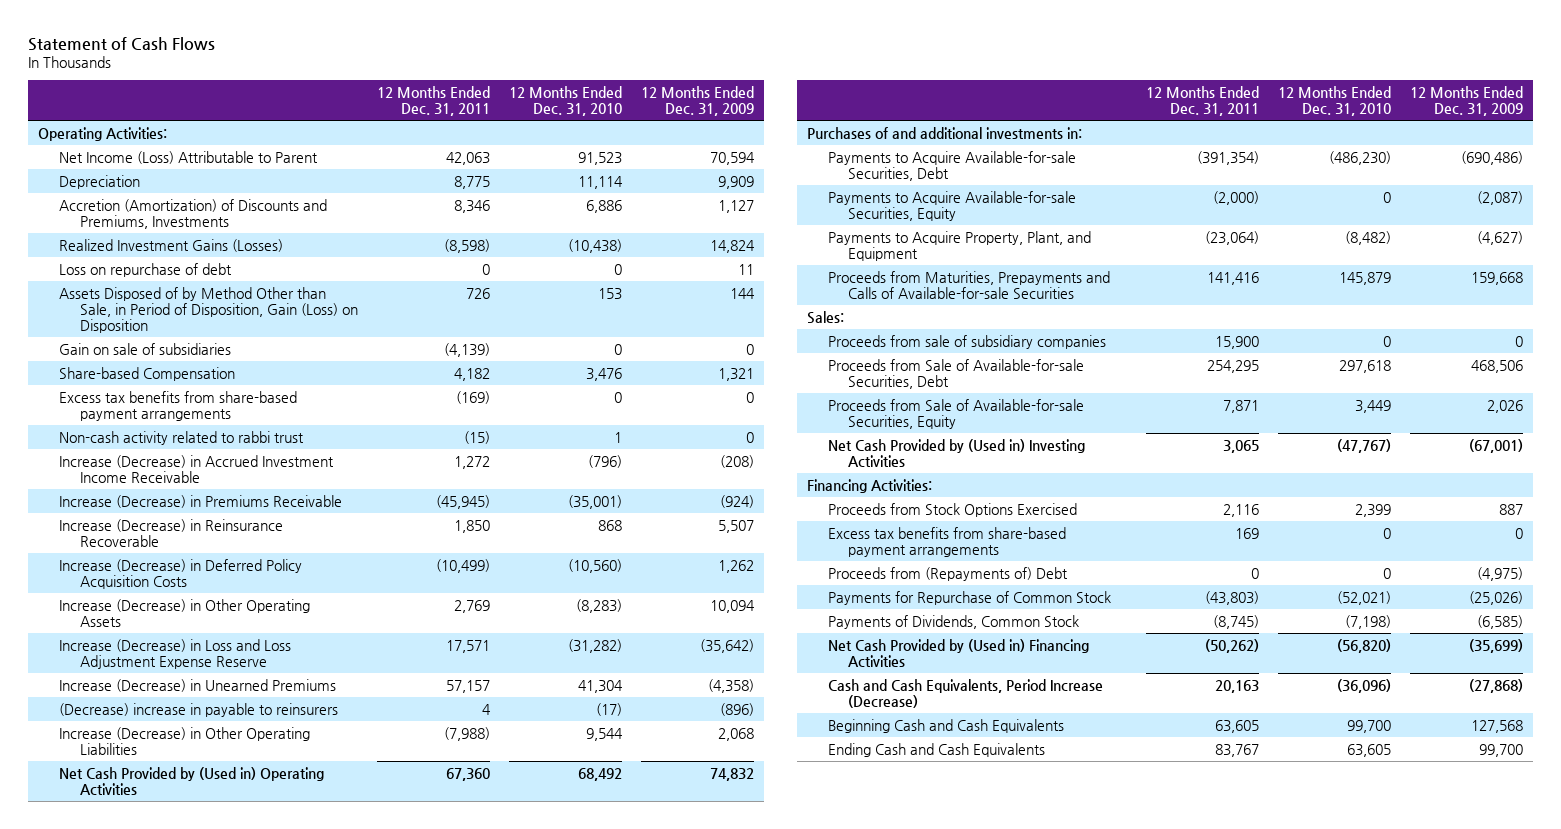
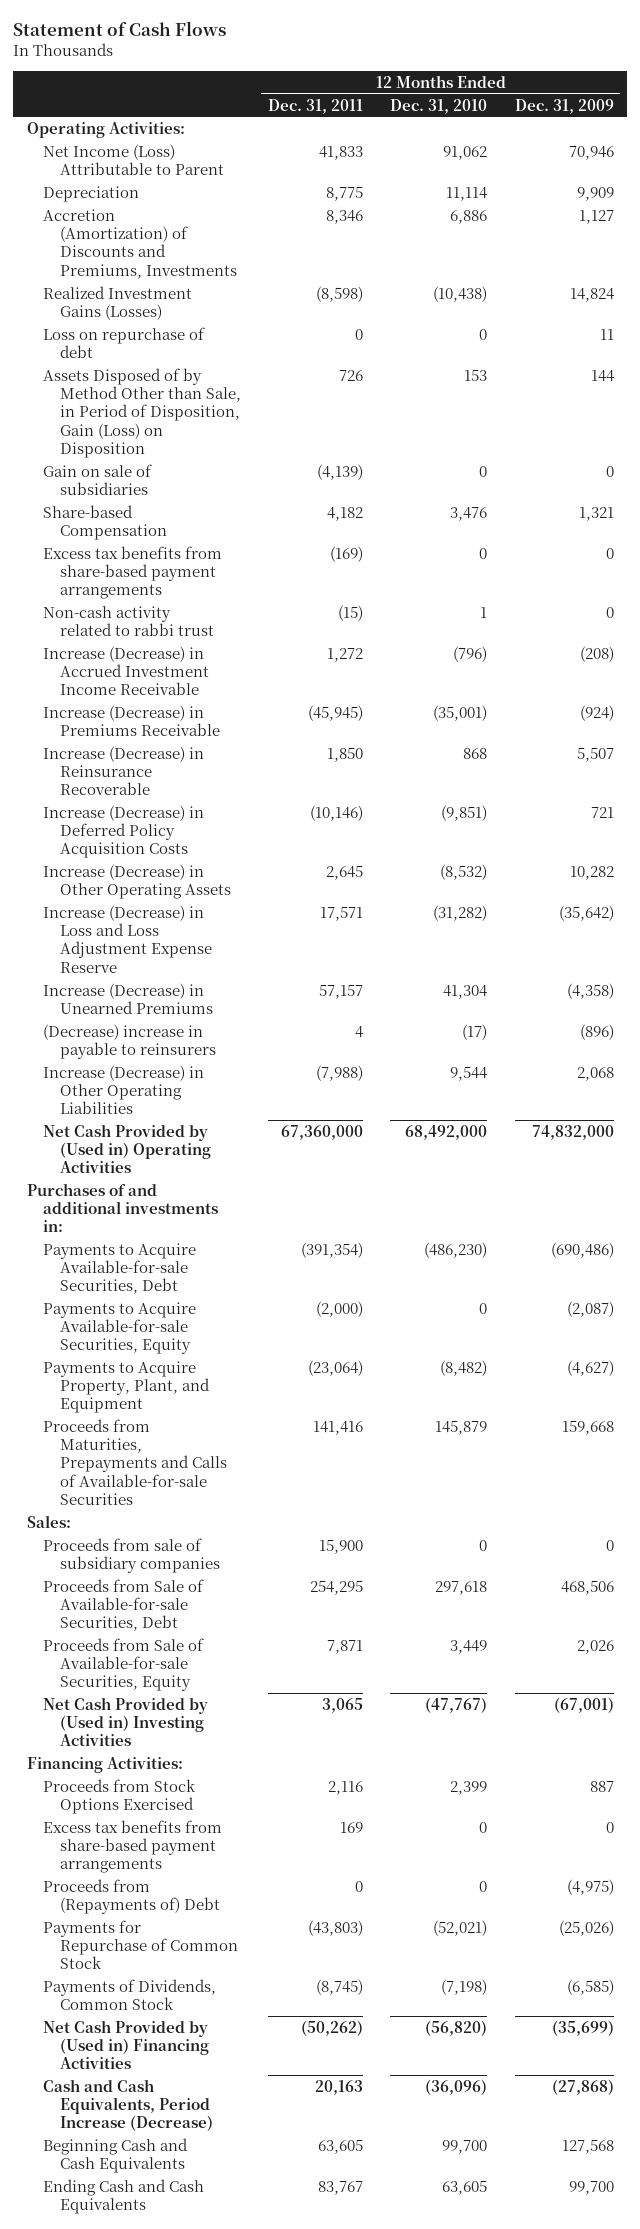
[445,151,490,165] 42,063 -> [319,145,364,160] 41,833
[578,151,623,165] 91,523 -> [443,145,488,160] 91,062
[710,151,756,165] 70,594 -> [568,145,614,160] 70,946
[435,558,490,573] (10,499) -> [310,804,364,821] (10,146)
[568,558,623,573] (10,560) -> [441,804,488,821] (9,851)
[718,559,755,573] 1,262 -> [590,806,614,818] 721
[453,599,490,613] 2,769 -> [326,864,364,880] 2,645
[576,598,623,613] (8,283) -> [440,863,488,880] (8,532)
[710,599,756,613] 10,094 -> [569,865,614,880] 10,282
[445,767,490,781] 67,360 -> [281,1124,364,1140] 67,360,000
[578,767,623,781] 68,492 -> [405,1124,488,1140] 68,492,000
[710,767,755,781] 74,832 -> [531,1124,614,1140] 74,832,000

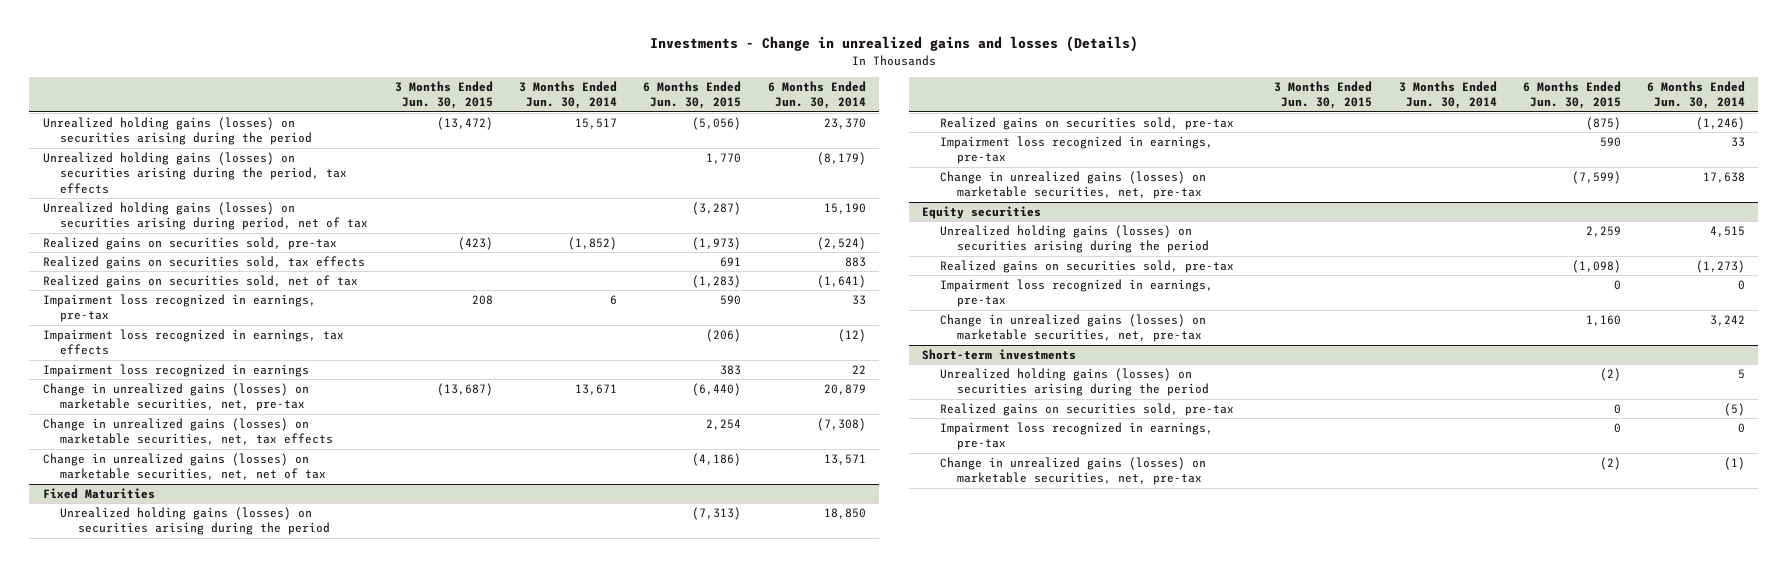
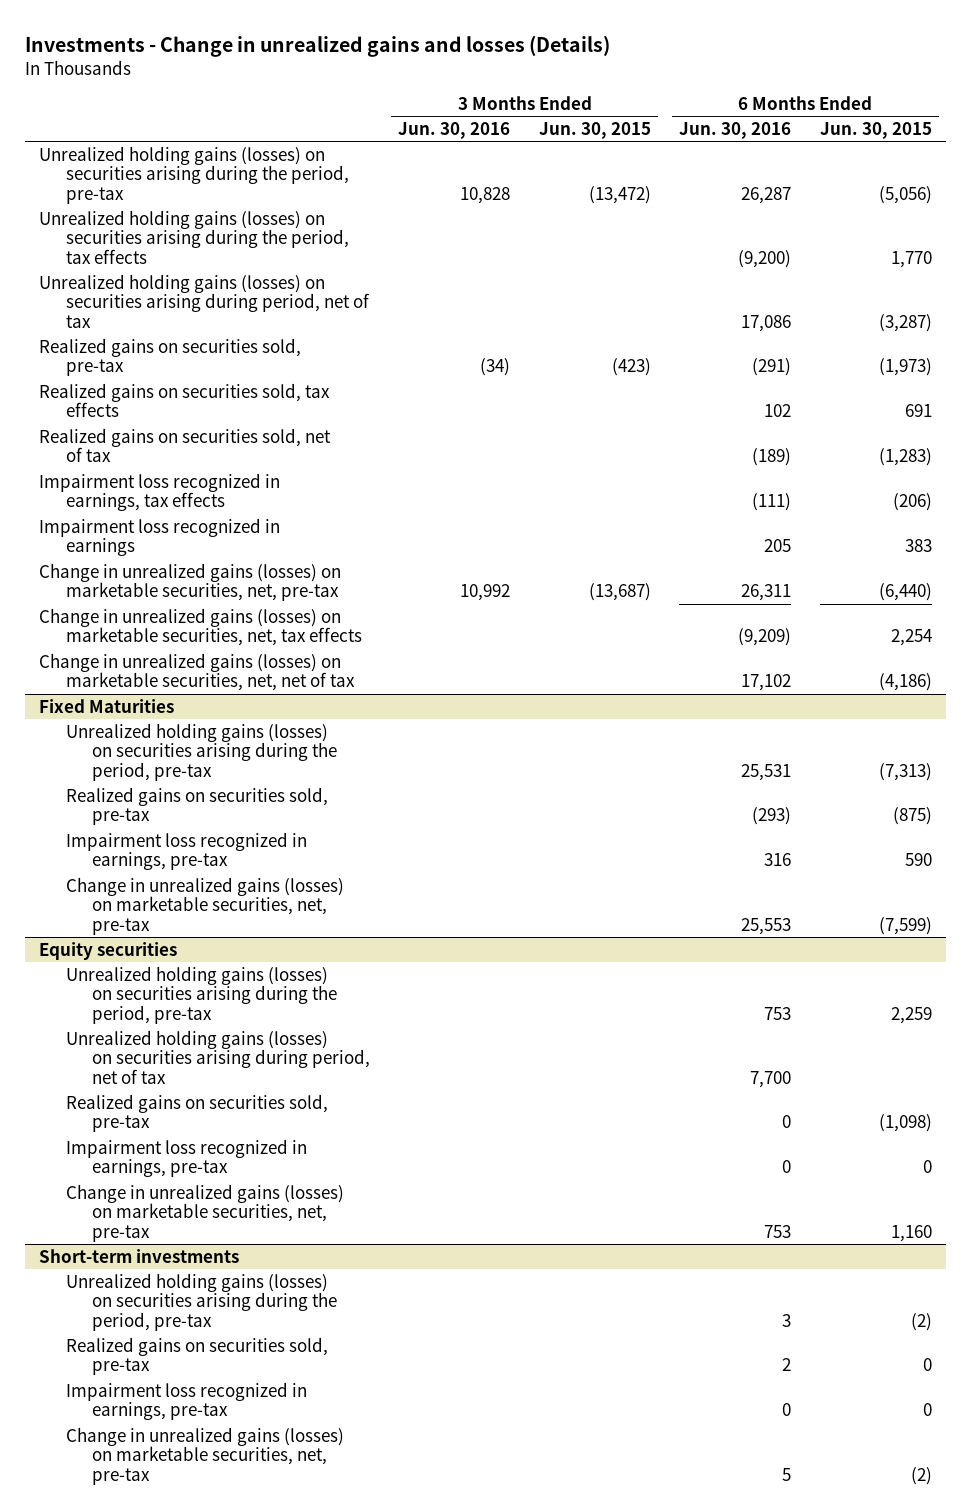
[518,80,617,110] 3 Months Ended Jun. 30, 2014 -> none
[767,80,866,110] 6 Months Ended Jun. 30, 2014 -> none
none -> [398,122,511,140] Jun. 30, 2016
none -> [679,122,792,140] Jun. 30, 2016
[42,116,313,146] Unrealized holding gains (losses) on securities arising during the period -> [39,145,349,205] Unrealized holding gains (losses) on securities arising during the period, pre-tax
[42,293,316,323] Impairment loss recognized in earnings, pre-tax -> none
[60,506,330,536] Unrealized holding gains (losses) on securities arising during the period -> [65,722,338,782] Unrealized holding gains (losses) on securities arising during the period, pre-tax
[939,224,1210,254] Unrealized holding gains (losses) on securities arising during the period -> [65,965,338,1025] Unrealized holding gains (losses) on securities arising during the period, pre-tax
none -> [65,1029,371,1085] Unrealized holding gains (losses) on securities arising during period, net of tax
[939,367,1210,397] Unrealized holding gains (losses) on securities arising during the period -> [65,1272,338,1332] Unrealized holding gains (losses) on securities arising during the period, pre-tax

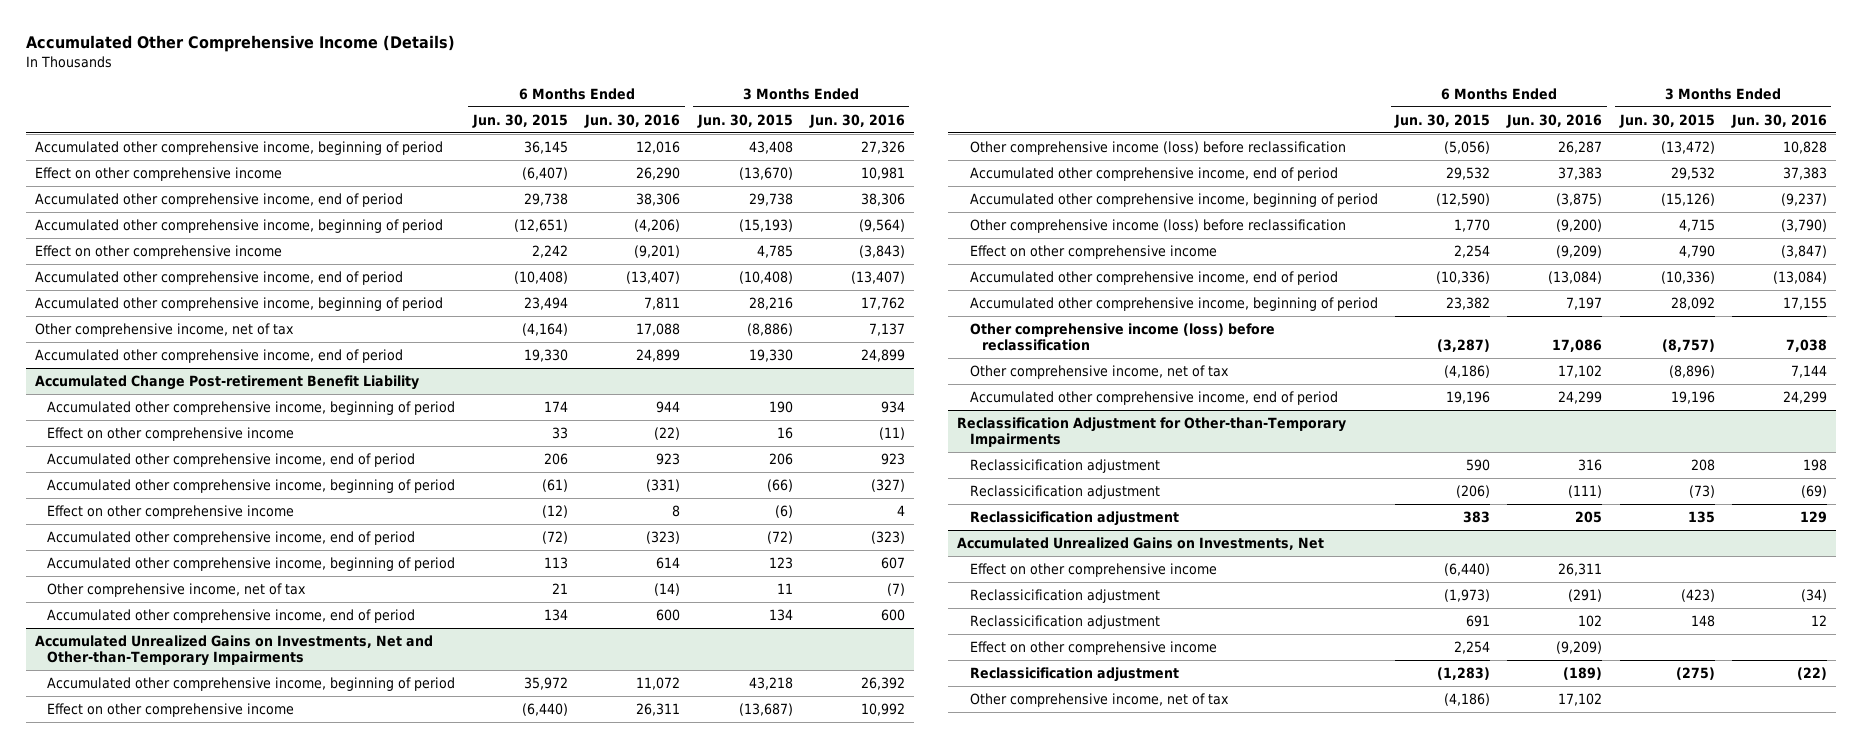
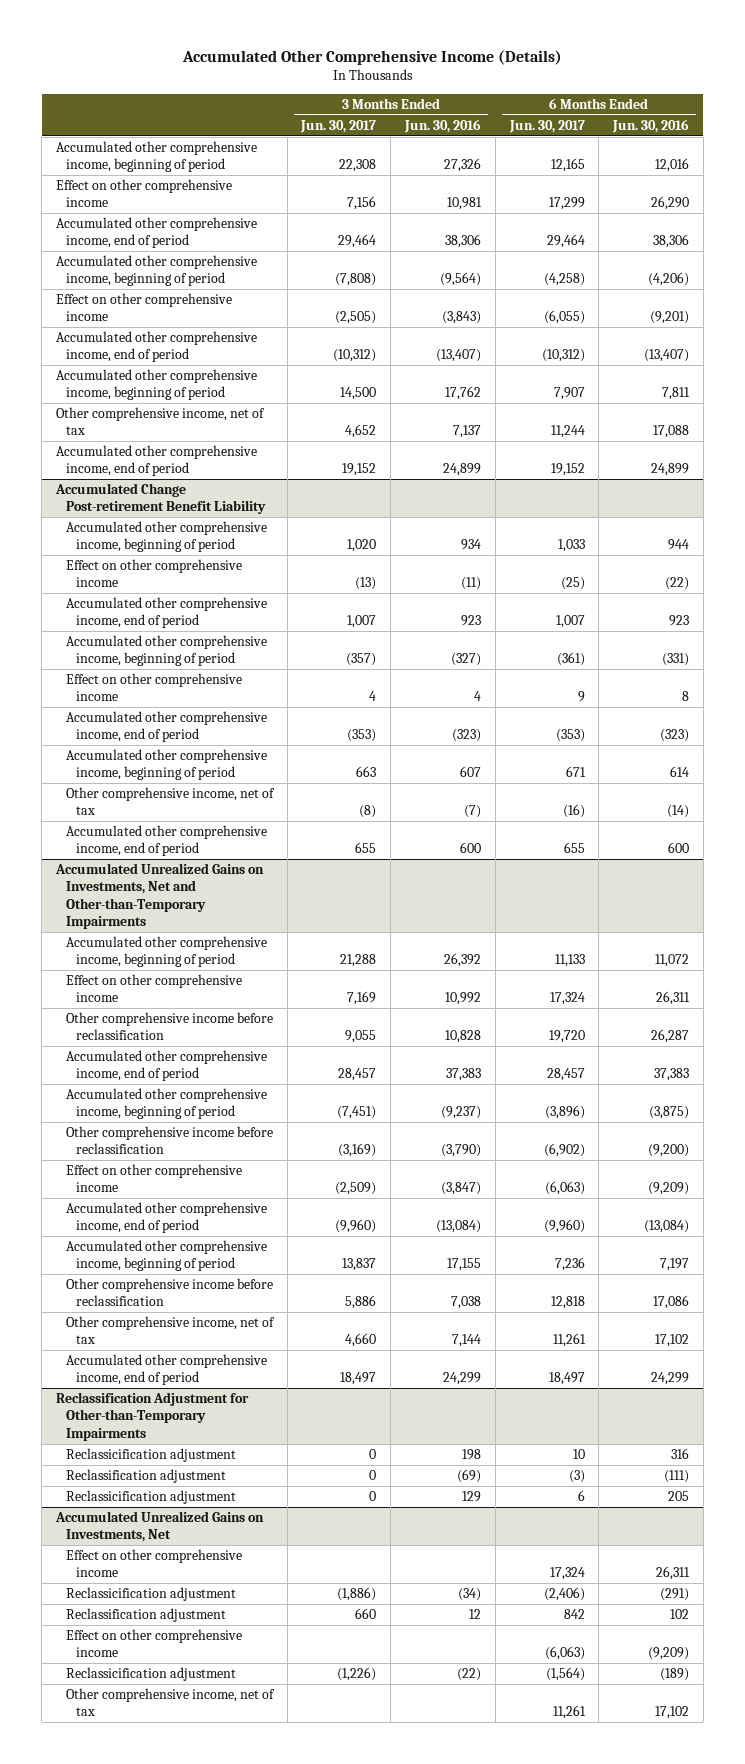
[471,113,568,128] Jun. 30, 2015 -> none
[696,113,793,128] Jun. 30, 2015 -> none
none -> [300,119,377,133] Jun. 30, 2017
none -> [508,119,585,133] Jun. 30, 2017
[969,141,1346,156] Other comprehensive income (loss) before reclassification -> [65,1012,273,1041] Other comprehensive income before reclassification
[969,219,1346,234] Other comprehensive income (loss) before reclassification -> [65,1126,273,1155] Other comprehensive income before reclassification
[969,323,1275,352] Other comprehensive income (loss) before reclassification -> [65,1278,273,1307] Other comprehensive income before reclassification
[969,485,1160,500] Reclassicification adjustment -> [65,1469,226,1484] Reclassification adjustment
[969,615,1160,630] Reclassicification adjustment -> [65,1608,226,1623] Reclassification adjustment

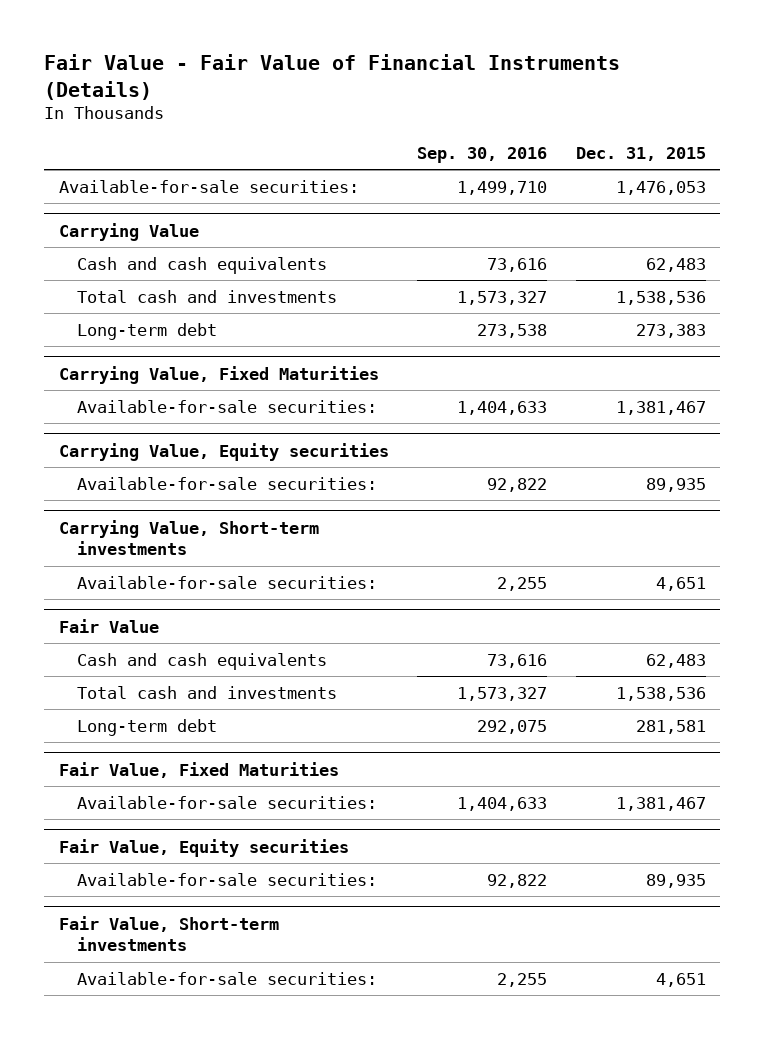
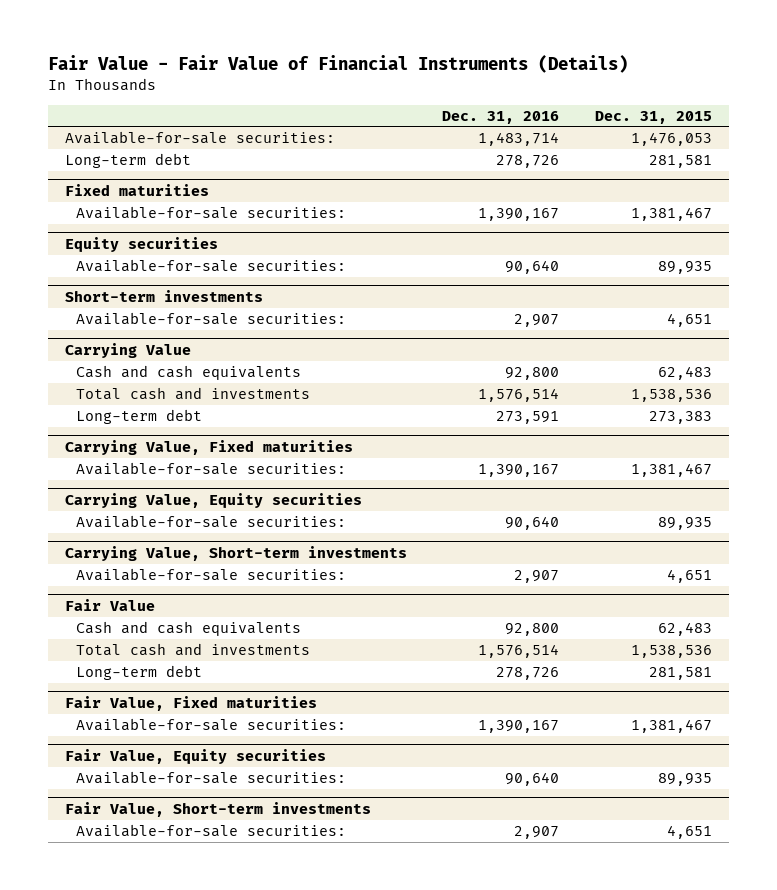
[417,146,548,163] Sep. 30, 2016 -> none
none -> [442,110,560,124] Dec. 31, 2016
none -> [65,152,192,168] Long-term debt
none -> [65,183,210,196] Fixed maturities
none -> [76,205,347,219] Available-for-sale securities:
none -> [65,236,219,252] Equity securities
none -> [76,258,347,272] Available-for-sale securities:
none -> [65,289,264,302] Short-term investments
none -> [76,311,347,325] Available-for-sale securities:
[58,365,379,384] Carrying Value, Fixed Maturities -> [65,439,354,455] Carrying Value, Fixed maturities
[58,761,339,778] Fair Value, Fixed Maturities -> [65,695,318,711] Fair Value, Fixed maturities

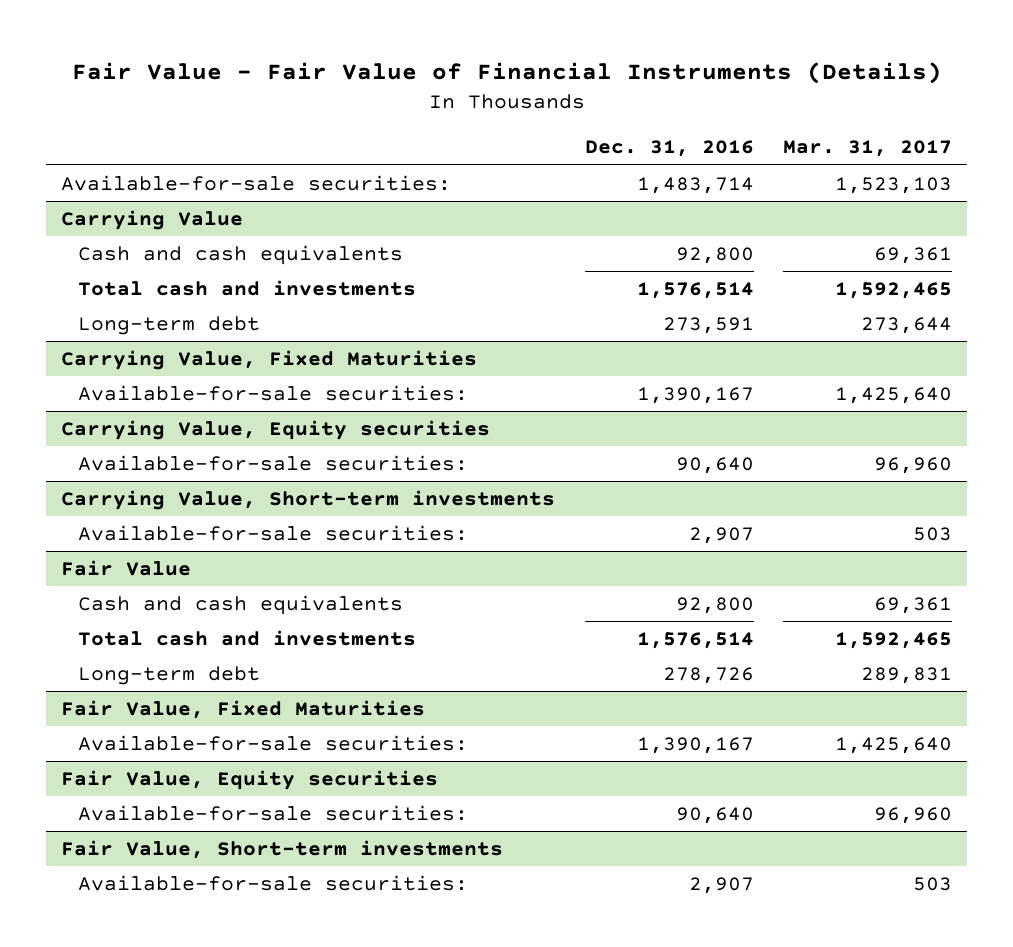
[594,110,712,124] Dec. 31, 2015 -> none
none -> [783,140,953,158] Mar. 31, 2017
[65,152,192,168] Long-term debt -> none
[65,183,210,196] Fixed maturities -> none
[76,205,347,219] Available-for-sale securities: -> none
[65,236,219,252] Equity securities -> none
[76,258,347,272] Available-for-sale securities: -> none
[65,289,264,302] Short-term investments -> none
[76,311,347,325] Available-for-sale securities: -> none
[65,439,354,455] Carrying Value, Fixed maturities -> [61,349,478,370] Carrying Value, Fixed Maturities
[65,695,318,711] Fair Value, Fixed maturities -> [61,699,426,719] Fair Value, Fixed Maturities

